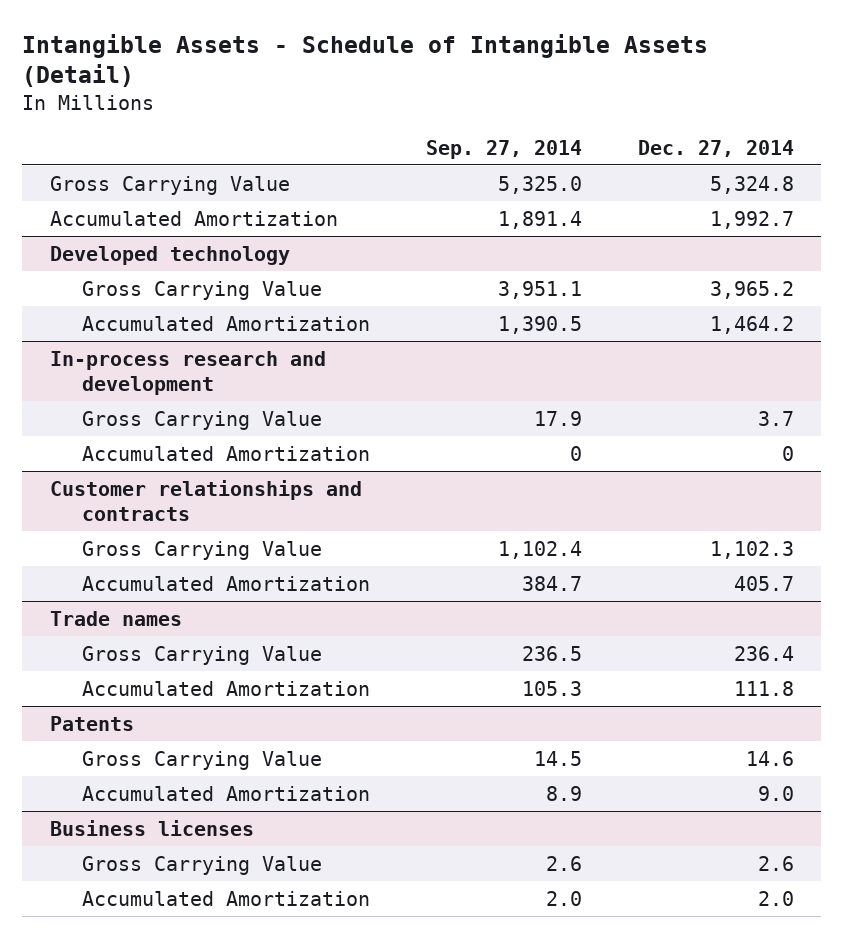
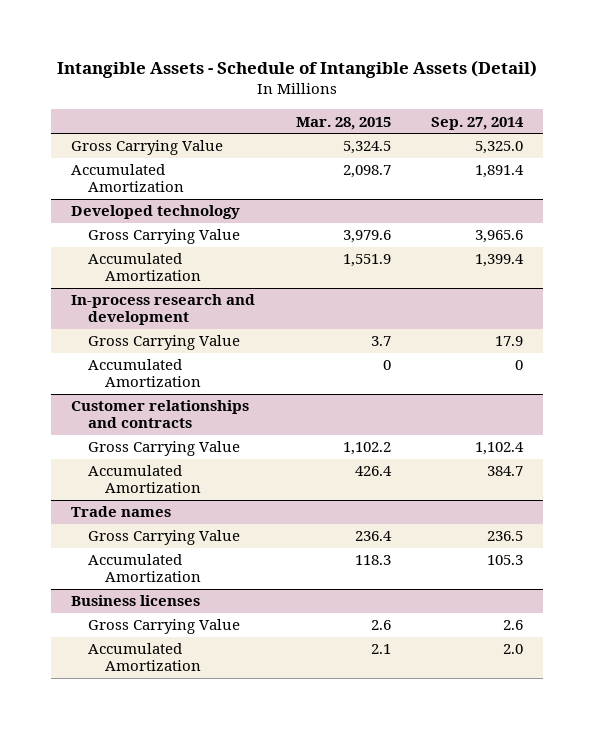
[637,139,794,157] Dec. 27, 2014 -> none
none -> [295,116,391,130] Mar. 28, 2015
[497,280,582,299] 3,951.1 -> [474,230,523,244] 3,965.6
[497,315,582,334] 1,390.5 -> [474,254,524,268] 1,399.4
[50,715,135,731] Patents -> none
[81,750,322,770] Gross Carrying Value -> none
[81,785,370,801] Accumulated Amortization -> none

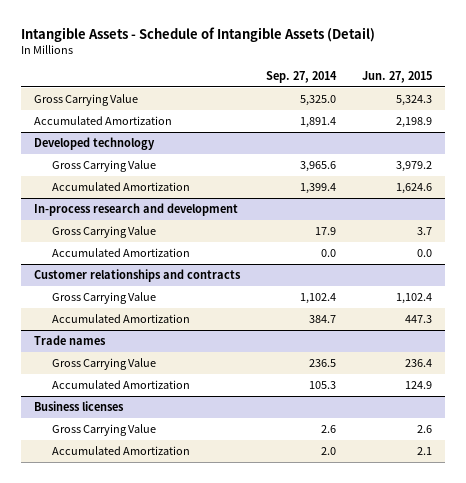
[295,116,391,130] Mar. 28, 2015 -> none
none -> [361,71,432,84] Jun. 27, 2015
[514,360,523,371] 0 -> [320,249,336,258] 0.0

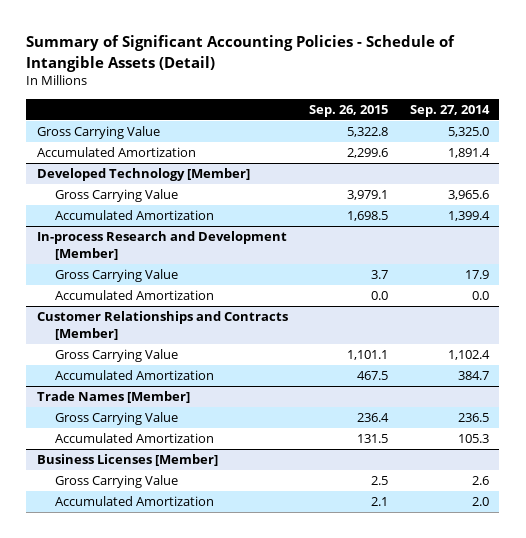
[21,26,376,42] Intangible Assets - Schedule of Intangible Assets (Detail) -> [26,34,456,72] Summary of Significant Accounting Policies - Schedule of Intangible Assets (Detail)
[361,71,432,84] Jun. 27, 2015 -> none
none -> [309,104,389,117] Sep. 26, 2015
[34,137,156,151] Developed technology -> [37,168,251,182] Developed Technology [Member]
[34,203,239,217] In-process research and development -> [37,231,288,261] In-process Research and Development [Member]
[34,269,242,283] Customer relationships and contracts -> [37,311,289,341] Customer Relationships and Contracts [Member]
[34,335,107,346] Trade names -> [37,391,191,404] Trade Names [Member]
[34,401,125,412] Business licenses -> [37,454,219,467] Business Licenses [Member]

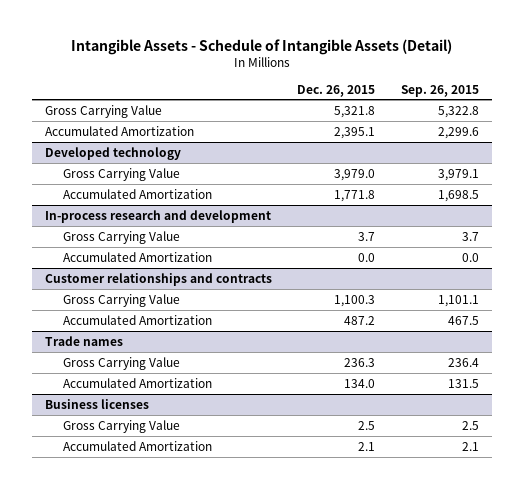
[26,34,456,72] Summary of Significant Accounting Policies - Schedule of Intangible Assets (Detail) -> [70,38,452,55] Intangible Assets - Schedule of Intangible Assets (Detail)
[409,104,490,117] Sep. 27, 2014 -> none
none -> [297,84,376,97] Dec. 26, 2015
[37,168,251,182] Developed Technology [Member] -> [44,146,181,160] Developed technology
[37,231,288,261] In-process Research and Development [Member] -> [44,209,271,223] In-process research and development
[37,311,289,341] Customer Relationships and Contracts [Member] -> [44,272,272,286] Customer relationships and contracts
[37,391,191,404] Trade Names [Member] -> [44,335,123,346] Trade names
[37,454,219,467] Business Licenses [Member] -> [44,398,149,409] Business licenses

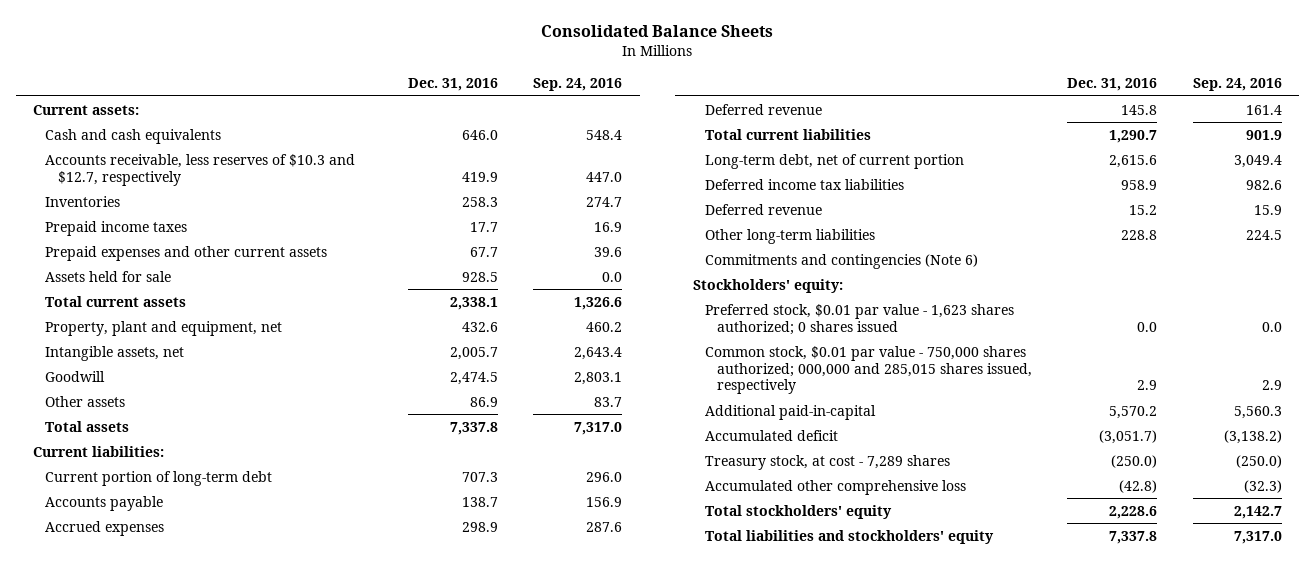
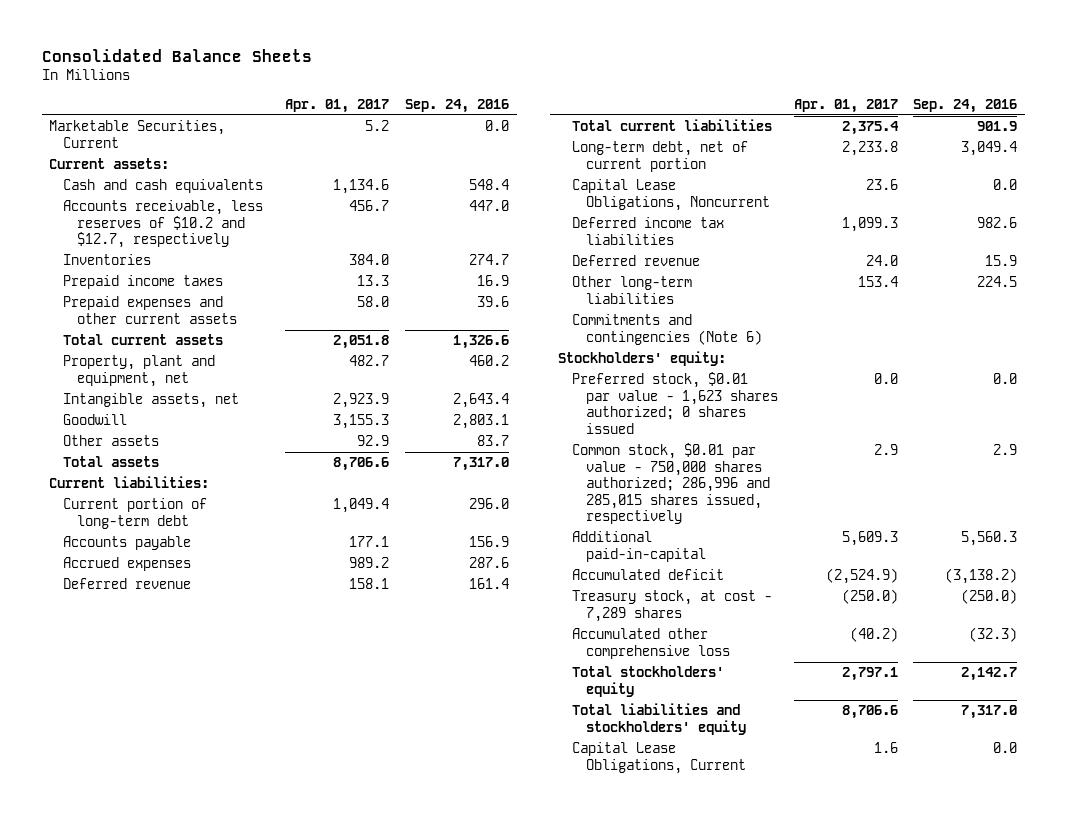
[407,78,498,92] Dec. 31, 2016 -> none
none -> [285,98,390,113] Apr. 01, 2017
none -> [49,120,226,148] Marketable Securities, Current
[45,153,356,186] Accounts receivable, less reserves of $10.3 and $12.7, respectively -> [63,200,264,249] Accounts receivable, less reserves of $10.2 and $12.7, respectively
[45,270,172,282] Assets held for sale -> none
none -> [571,179,770,211] Capital Lease Obligations, Noncurrent
[704,345,1032,395] Common stock, $0.01 par value - 750,000 shares authorized; 000,000 and 285,015 shares issued, respectively -> [571,443,770,524] Common stock, $0.01 par value - 750,000 shares authorized; 286,996 and 285,015 shares issued, respectively
none -> [571,742,746,774] Capital Lease Obligations, Current

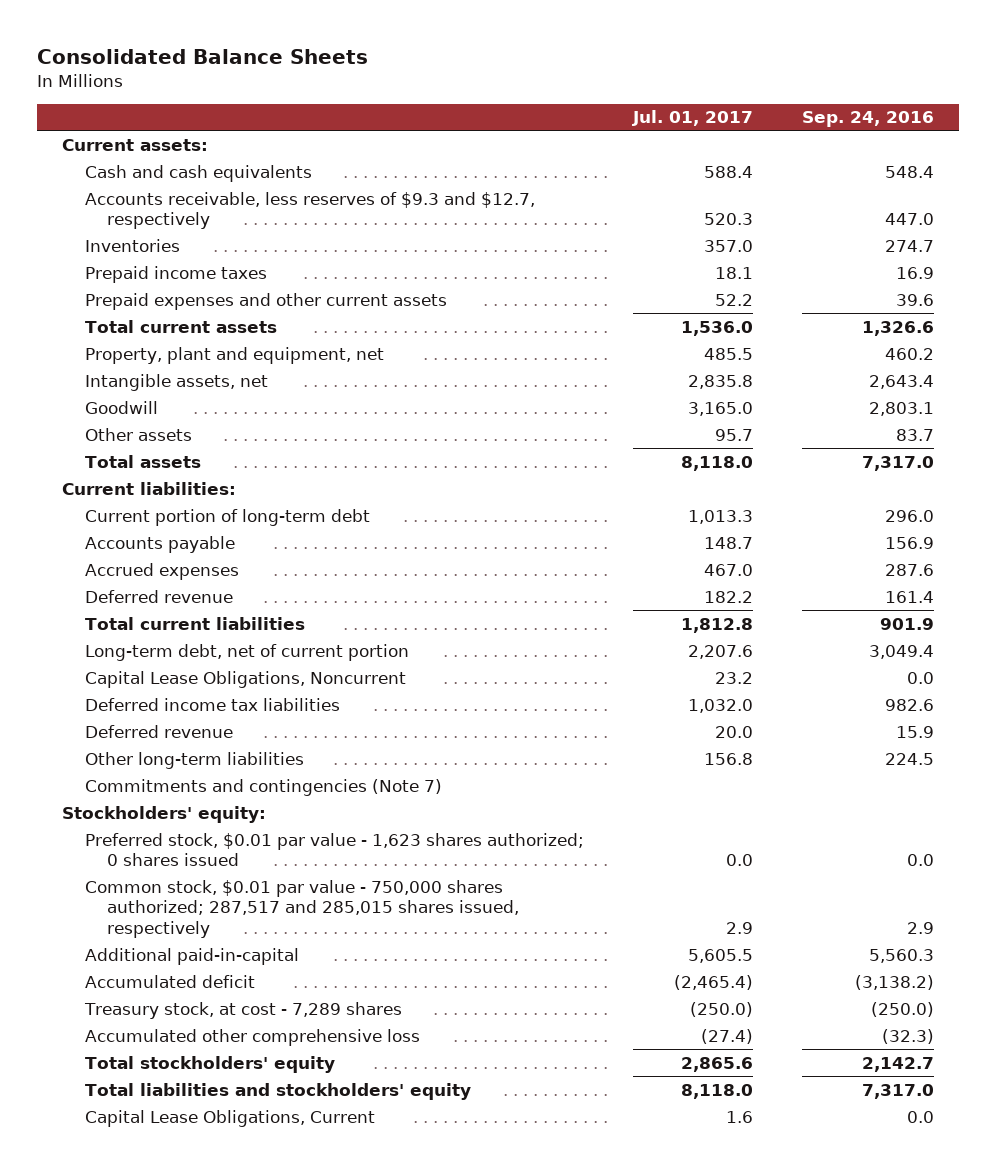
[285,98,390,113] Apr. 01, 2017 -> none
none -> [631,110,753,127] Jul. 01, 2017
[49,120,226,148] Marketable Securities, Current -> none
[63,200,264,249] Accounts receivable, less reserves of $10.2 and $12.7, respectively -> [84,191,535,230] Accounts receivable, less reserves of $9.3 and $12.7, respectively
[571,314,762,345] Commitments and contingencies (Note 6) -> [84,778,442,796] Commitments and contingencies (Note 7)
[571,443,770,524] Common stock, $0.01 par value - 750,000 shares authorized; 286,996 and 285,015 shares issued, respectively -> [84,879,520,938] Common stock, $0.01 par value - 750,000 shares authorized; 287,517 and 285,015 shares issued, respectively

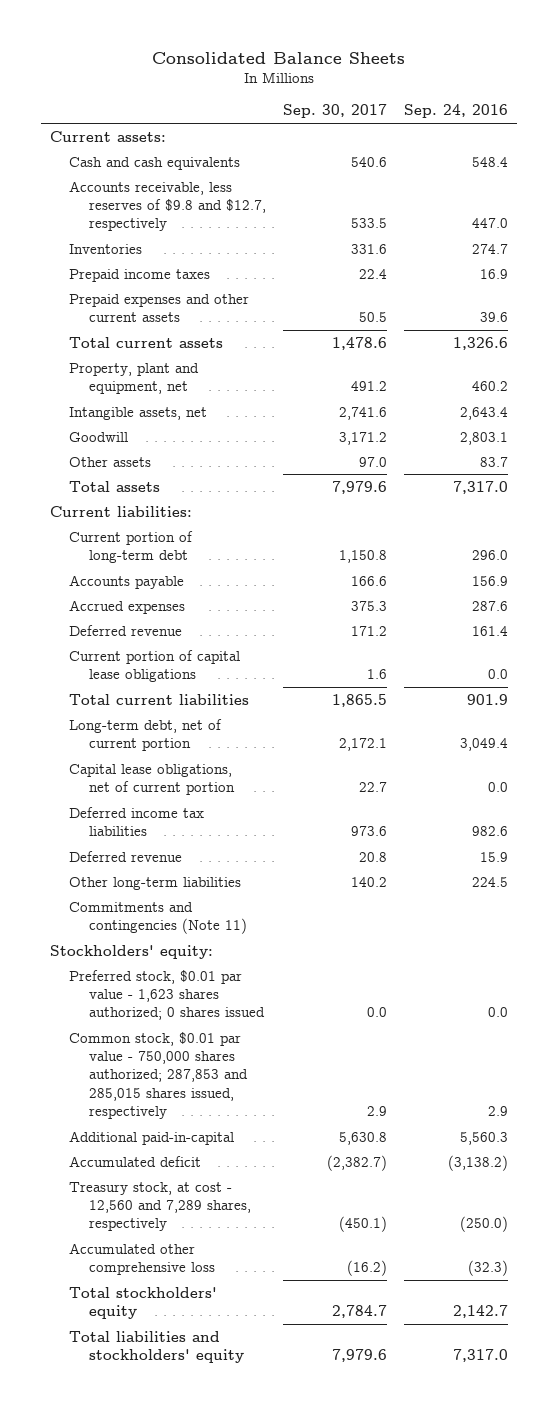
[631,110,753,127] Jul. 01, 2017 -> none
none -> [283,104,388,119] Sep. 30, 2017
[84,191,535,230] Accounts receivable, less reserves of $9.3 and $12.7, respectively -> [69,180,267,232] Accounts receivable, less reserves of $9.8 and $12.7, respectively
none -> [69,649,241,683] Current portion of capital lease obligations
[84,670,406,688] Capital Lease Obligations, Noncurrent -> [69,763,236,796] Capital lease obligations, net of current portion
[84,778,442,796] Commitments and contingencies (Note 7) -> [69,901,248,935] Commitments and contingencies (Note 11)
[84,879,520,938] Common stock, $0.01 par value - 750,000 shares authorized; 287,517 and 285,015 shares issued, respectively -> [69,1031,249,1120] Common stock, $0.01 par value - 750,000 shares authorized; 287,853 and 285,015 shares issued, respectively
[83,1001,402,1019] Treasury stock, at cost - 7,289 shares -> [69,1181,252,1232] Treasury stock, at cost - 12,560 and 7,289 shares, respectively
[84,1109,375,1127] Capital Lease Obligations, Current -> none

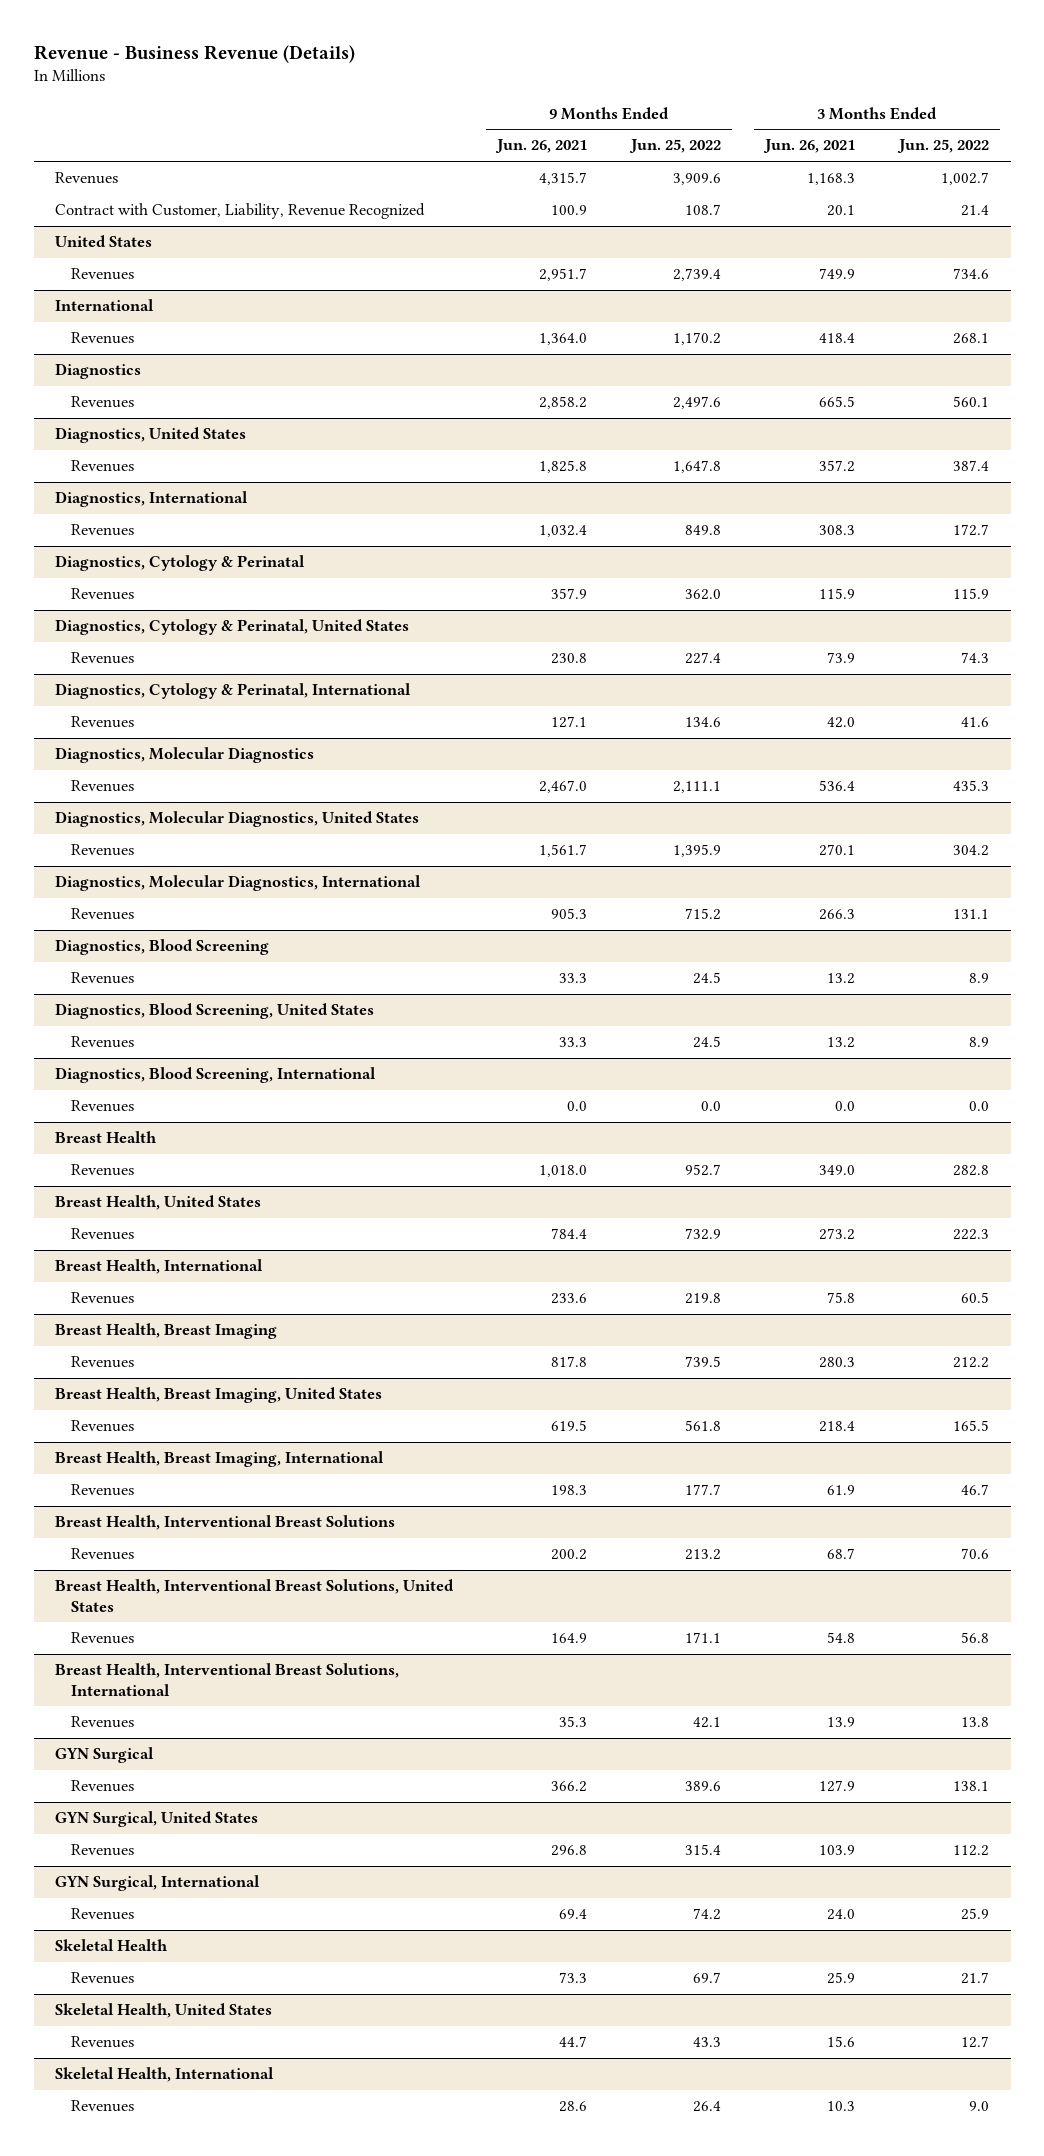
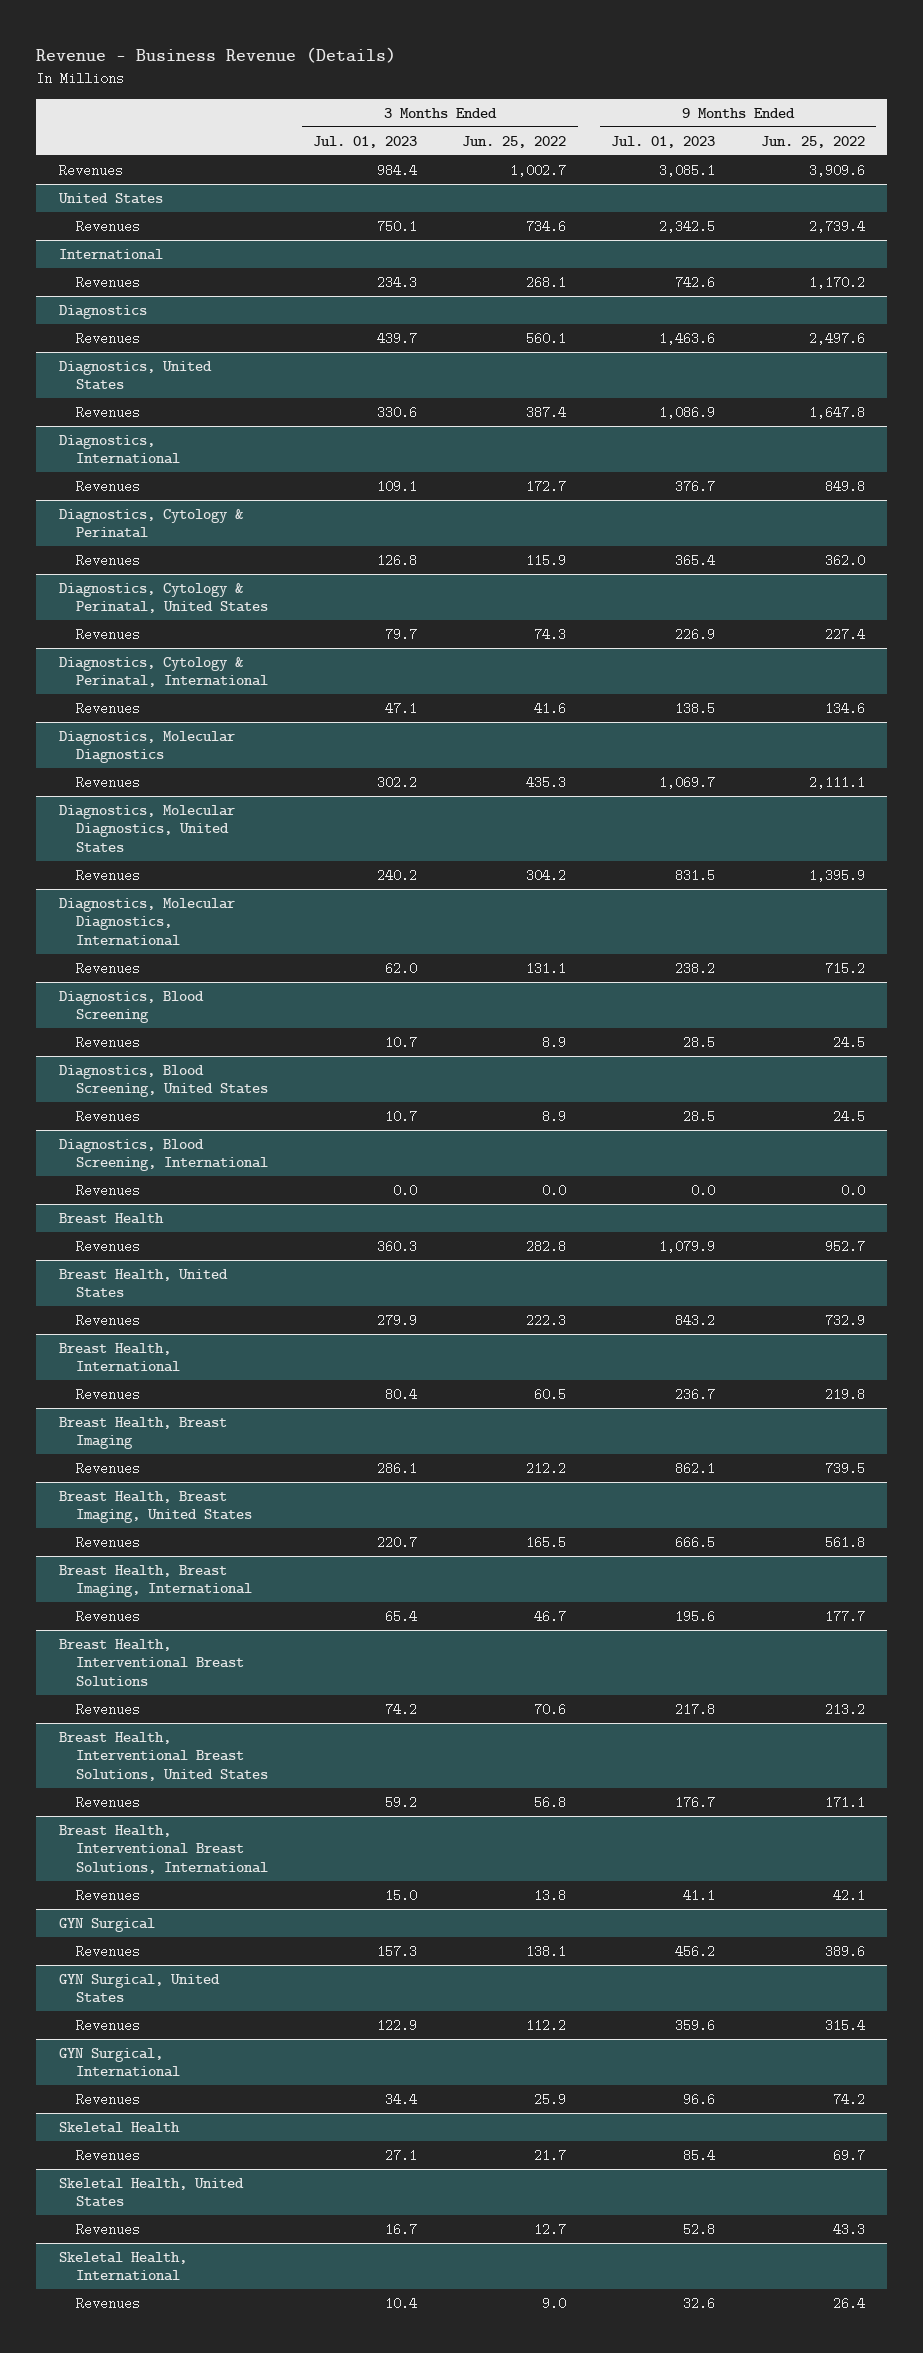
[495,139,588,154] Jun. 26, 2021 -> none
[763,139,856,154] Jun. 26, 2021 -> none
none -> [312,135,417,148] Jul. 01, 2023
none -> [611,135,716,148] Jul. 01, 2023
[55,203,426,220] Contract with Customer, Liability, Revenue Recognized -> none

